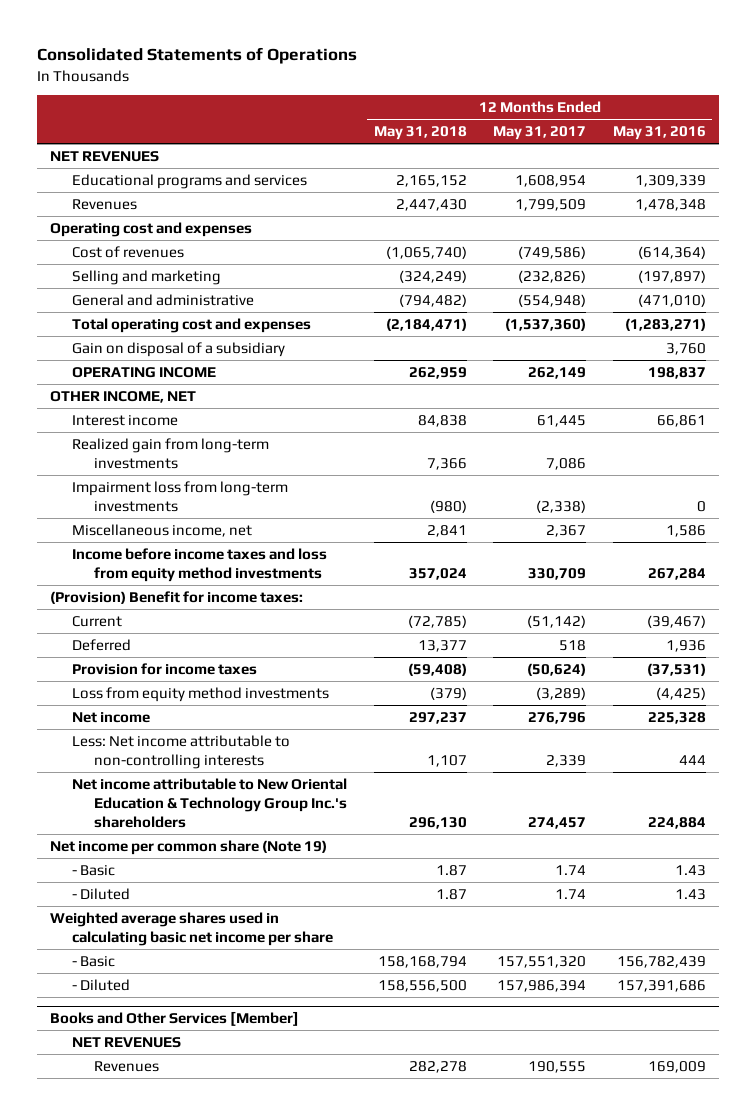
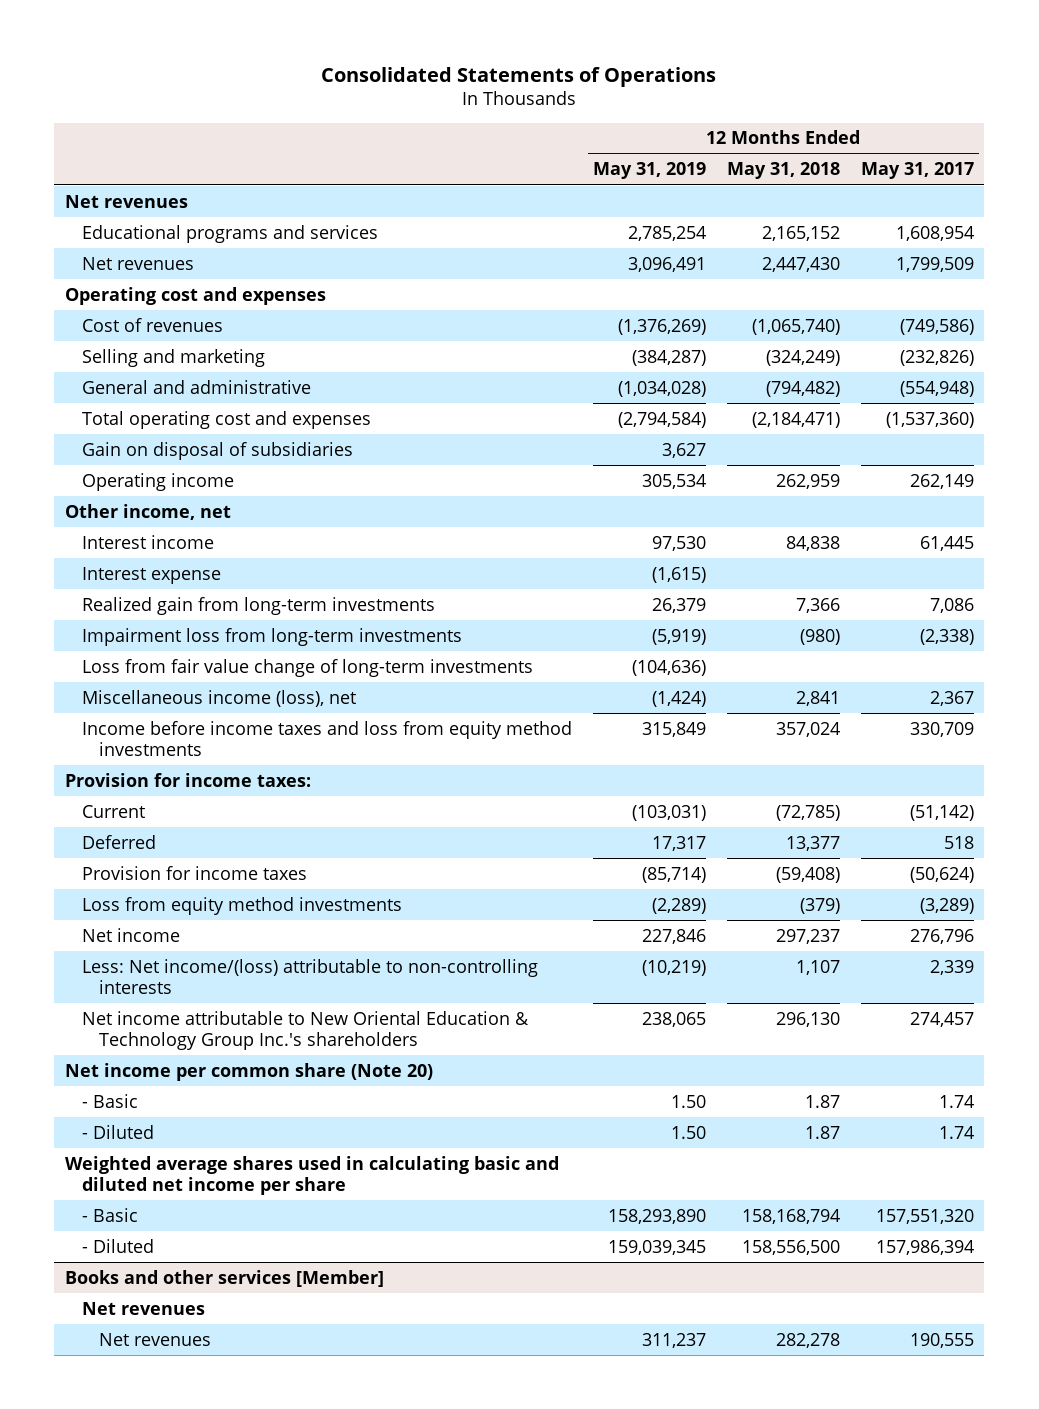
[612,126,706,141] May 31, 2016 -> none
none -> [592,162,706,180] May 31, 2019
[50,150,160,162] NET REVENUES -> [64,194,188,208] Net revenues
[72,198,138,210] Revenues -> [81,256,194,270] Net revenues
[72,341,286,357] Gain on disposal of a subsidiary -> [81,441,353,460] Gain on disposal of subsidiaries
[72,366,217,378] OPERATING INCOME -> [81,472,234,491] Operating income
[50,390,197,403] OTHER INCOME, NET -> [64,503,231,520] Other income, net
none -> [81,566,221,584] Interest expense
none -> [81,658,533,677] Loss from fair value change of long-term investments
[72,523,253,537] Miscellaneous income, net -> [81,689,356,707] Miscellaneous income (loss), net
[50,590,304,604] (Provision) Benefit for income taxes: -> [64,772,311,787] Provision for income taxes:
[72,734,291,769] Less: Net income attributable to non-controlling interests -> [81,958,538,994] Less: Net income/(loss) attributable to non-controlling interests
[50,839,328,855] Net income per common share (Note 19) -> [64,1062,433,1081] Net income per common share (Note 20)
[50,911,334,946] Weighted average shares used in calculating basic net income per share -> [64,1155,559,1195] Weighted average shares used in calculating basic and diluted net income per share
[50,1011,300,1027] Books and Other Services [Member] -> [64,1269,384,1287] Books and other services [Member]
[72,1036,182,1048] NET REVENUES -> [81,1301,205,1315] Net revenues
[93,1060,159,1072] Revenues -> [98,1332,211,1346] Net revenues

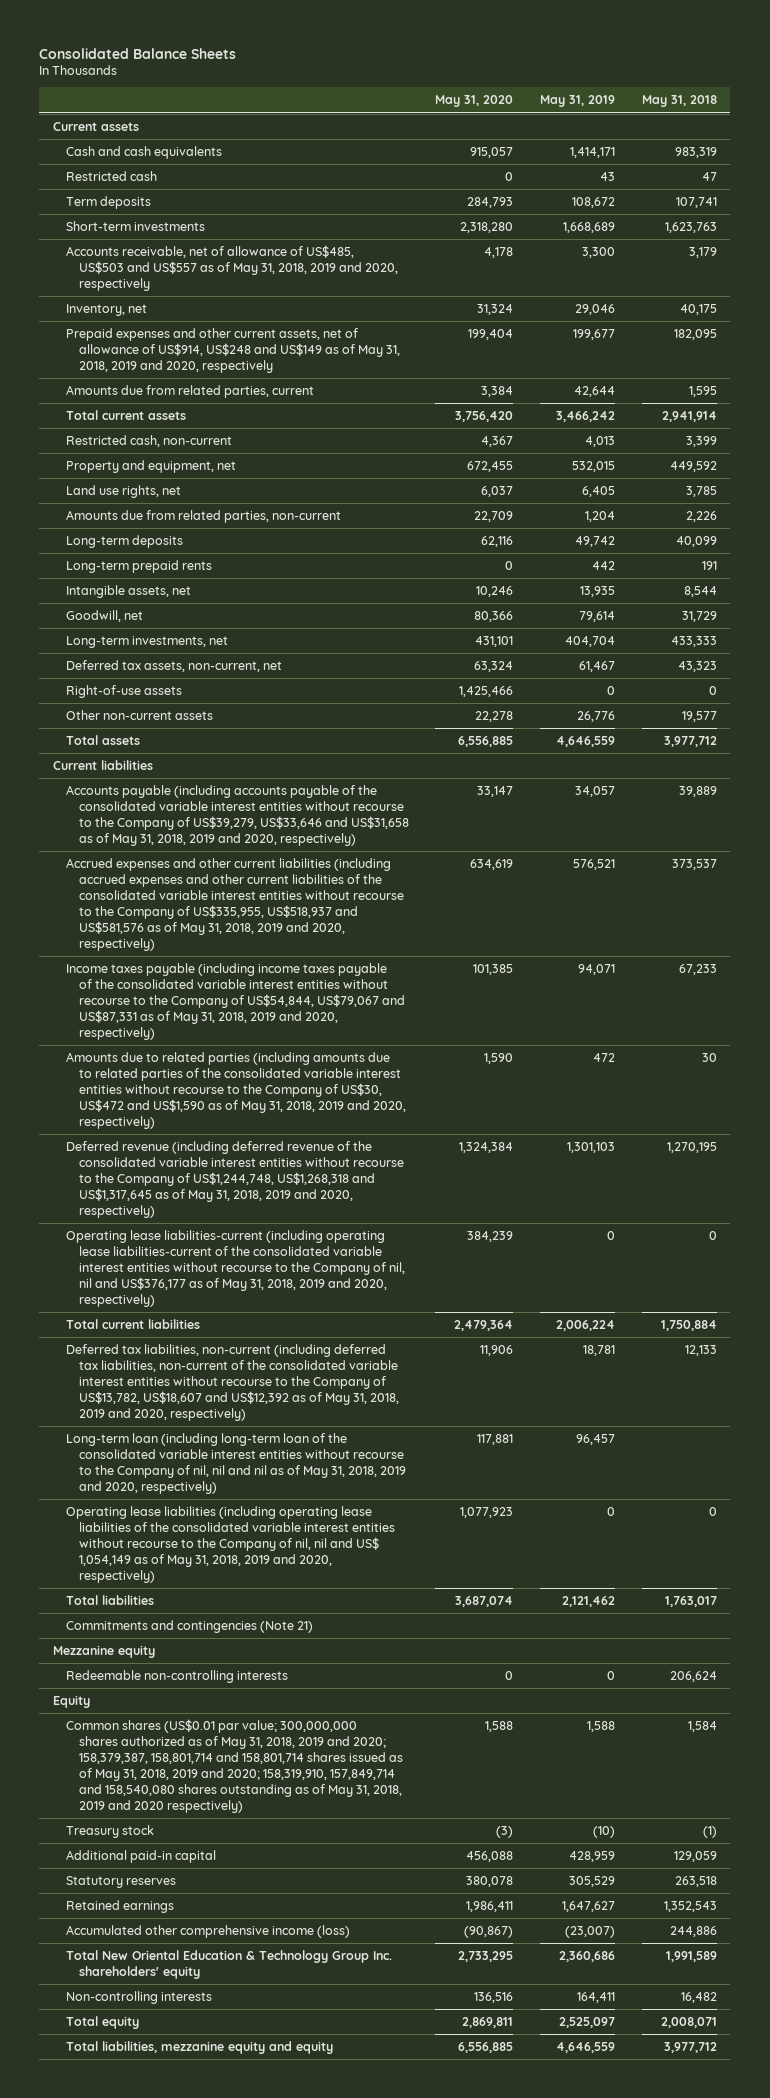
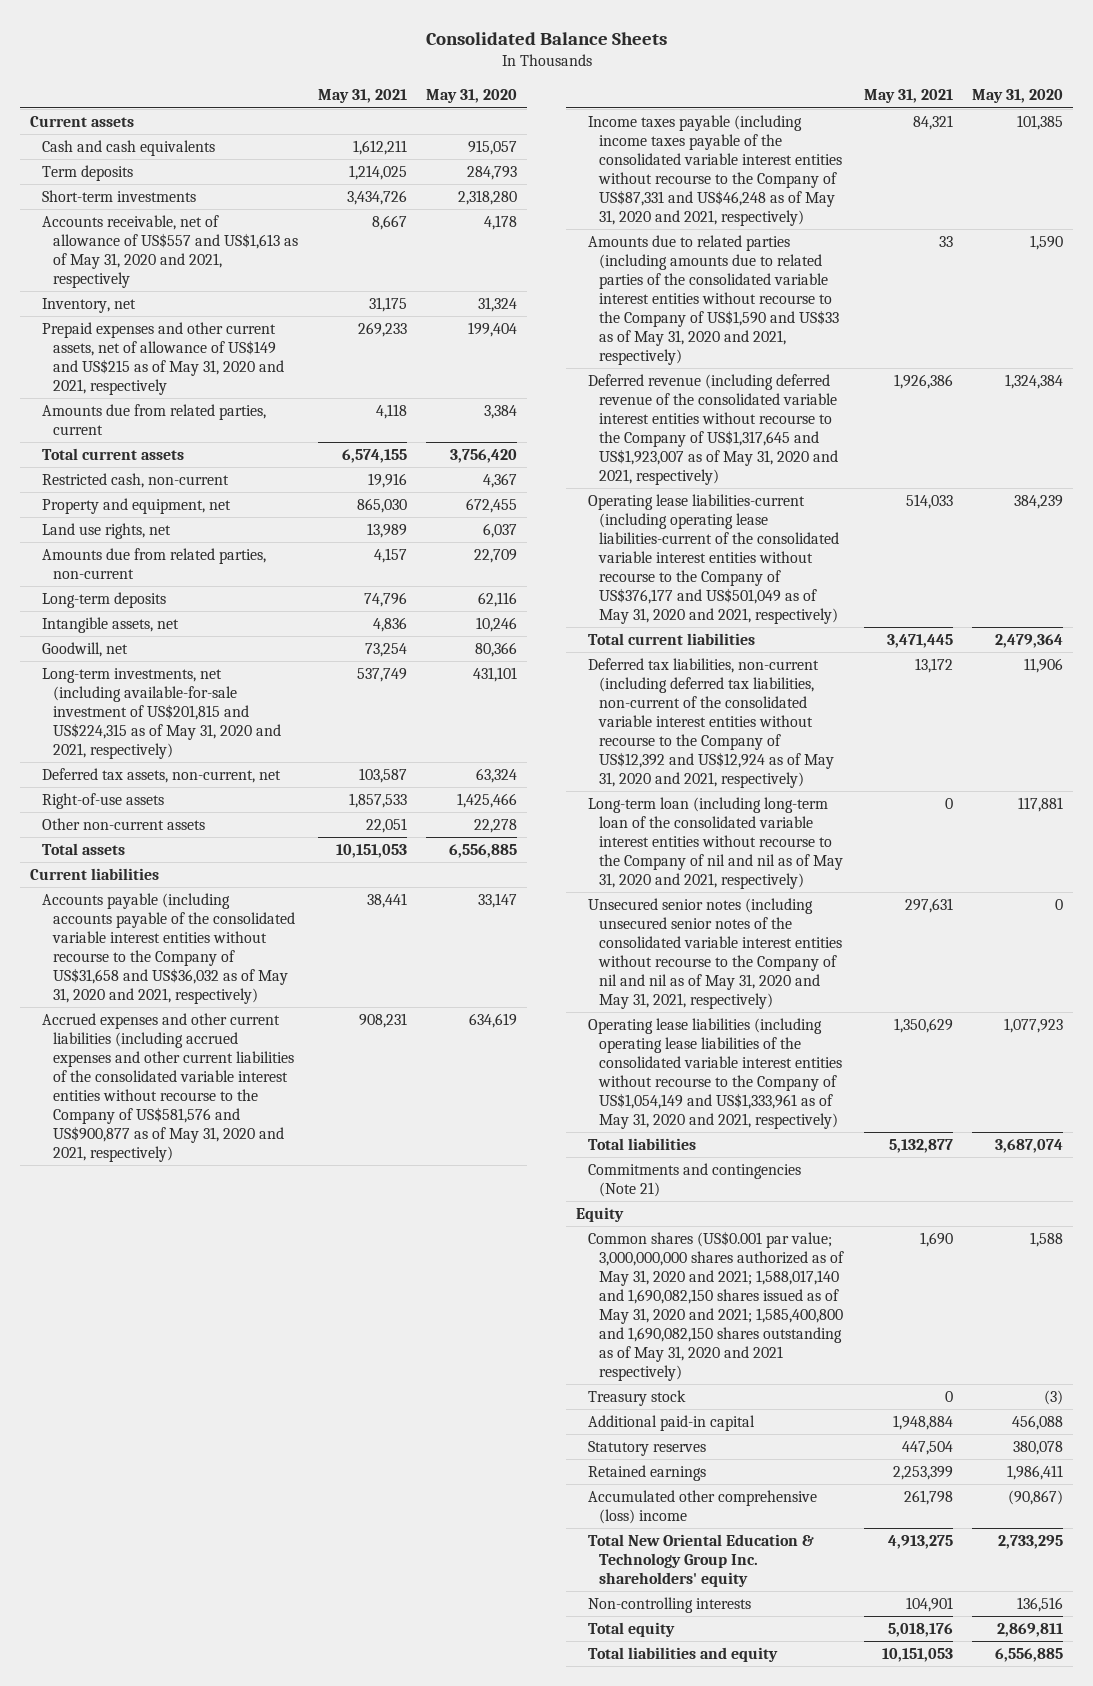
[540,95,616,108] May 31, 2019 -> none
[641,95,717,108] May 31, 2018 -> none
none -> [317,89,407,104] May 31, 2021
[65,170,157,181] Restricted cash -> none
[65,244,398,291] Accounts receivable, net of allowance of US$485, US$503 and US$557 as of May 31, 2018, 2019 and 2020, respectively -> [41,215,299,288] Accounts receivable, net of allowance of US$557 and US$1,613 as of May 31, 2020 and 2021, respectively
[65,327,400,373] Prepaid expenses and other current assets, net of allowance of US$914, US$248 and US$149 as of May 31, 2018, 2019 and 2020, respectively -> [41,322,285,395] Prepaid expenses and other current assets, net of allowance of US$149 and US$215 as of May 31, 2020 and 2021, respectively
[65,559,212,573] Long-term prepaid rents -> none
[65,635,228,648] Long-term investments, net -> [41,668,282,759] Long-term investments, net (including available-for-sale investment of US$201,815 and US$224,315 as of May 31, 2020 and 2021, respectively)
[65,784,409,846] Accounts payable (including accounts payable of the consolidated variable interest entities without recourse to the Company of US$39,279, US$33,646 and US$31,658 as of May 31, 2018, 2019 and 2020, respectively) -> [41,893,296,1004] Accounts payable (including accounts payable of the consolidated variable interest entities without recourse to the Company of US$31,658 and US$36,032 as of May 31, 2020 and 2021, respectively)
[65,857,404,951] Accrued expenses and other current liabilities (including accrued expenses and other current liabilities of the consolidated variable interest entities without recourse to the Company of US$335,955, US$518,937 and US$581,576 as of May 31, 2018, 2019 and 2020, respectively) -> [41,1013,295,1162] Accrued expenses and other current liabilities (including accrued expenses and other current liabilities of the consolidated variable interest entities without recourse to the Company of US$581,576 and US$900,877 as of May 31, 2020 and 2021, respectively)
[65,962,405,1040] Income taxes payable (including income taxes payable of the consolidated variable interest entities without recourse to the Company of US$54,844, US$79,067 and US$87,331 as of May 31, 2018, 2019 and 2020, respectively) -> [587,115,843,226] Income taxes payable (including income taxes payable of the consolidated variable interest entities without recourse to the Company of US$87,331 and US$46,248 as of May 31, 2020 and 2021, respectively)
[65,1051,406,1129] Amounts due to related parties (including amounts due to related parties of the consolidated variable interest entities without recourse to the Company of US$30, US$472 and US$1,590 as of May 31, 2018, 2019 and 2020, respectively) -> [587,235,840,365] Amounts due to related parties (including amounts due to related parties of the consolidated variable interest entities without recourse to the Company of US$1,590 and US$33 as of May 31, 2020 and 2021, respectively)
[65,1140,404,1218] Deferred revenue (including deferred revenue of the consolidated variable interest entities without recourse to the Company of US$1,244,748, US$1,268,318 and US$1,317,645 as of May 31, 2018, 2019 and 2020, respectively) -> [587,374,839,485] Deferred revenue (including deferred revenue of the consolidated variable interest entities without recourse to the Company of US$1,317,645 and US$1,923,007 as of May 31, 2020 and 2021, respectively)
[65,1229,405,1307] Operating lease liabilities-current (including operating lease liabilities-current of the consolidated variable interest entities without recourse to the Company of nil, nil and US$376,177 as of May 31, 2018, 2019 and 2020, respectively) -> [587,494,840,624] Operating lease liabilities-current (including operating lease liabilities-current of the consolidated variable interest entities without recourse to the Company of US$376,177 and US$501,049 as of May 31, 2020 and 2021, respectively)
[65,1343,399,1421] Deferred tax liabilities, non-current (including deferred tax liabilities, non-current of the consolidated variable interest entities without recourse to the Company of US$13,782, US$18,607 and US$12,392 as of May 31, 2018, 2019 and 2020, respectively) -> [587,658,835,788] Deferred tax liabilities, non-current (including deferred tax liabilities, non-current of the consolidated variable interest entities without recourse to the Company of US$12,392 and US$12,924 as of May 31, 2020 and 2021, respectively)
[65,1432,406,1494] Long-term loan (including long-term loan of the consolidated variable interest entities without recourse to the Company of nil, nil and nil as of May 31, 2018, 2019 and 2020, respectively) -> [587,797,844,889] Long-term loan (including long-term loan of the consolidated variable interest entities without recourse to the Company of nil and nil as of May 31, 2020 and 2021, respectively)
none -> [587,898,843,1009] Unsecured senior notes (including unsecured senior notes of the consolidated variable interest entities without recourse to the Company of nil and nil as of May 31, 2020 and May 31, 2021, respectively)
[65,1505,395,1583] Operating lease liabilities (including operating lease liabilities of the consolidated variable interest entities without recourse to the Company of nil, nil and US$ 1,054,149 as of May 31, 2018, 2019 and 2020, respectively) -> [587,1018,843,1129] Operating lease liabilities (including operating lease liabilities of the consolidated variable interest entities without recourse to the Company of US$1,054,149 and US$1,333,961 as of May 31, 2020 and 2021, respectively)
[52,1644,155,1658] Mezzanine equity -> none
[65,1669,288,1683] Redeemable non-controlling interests -> none
[65,1718,403,1813] Common shares (US$0.01 par value; 300,000,000 shares authorized as of May 31, 2018, 2019 and 2020; 158,379,387, 158,801,714 and 158,801,714 shares issued as of May 31, 2018, 2019 and 2020; 158,319,910, 157,849,714 and 158,540,080 shares outstanding as of May 31, 2018, 2019 and 2020 respectively) -> [587,1231,845,1381] Common shares (US$0.001 par value; 3,000,000,000 shares authorized as of May 31, 2020 and 2021; 1,588,017,140 and 1,690,082,150 shares issued as of May 31, 2020 and 2021; 1,585,400,800 and 1,690,082,150 shares outstanding as of May 31, 2020 and 2021 respectively)
[65,1924,350,1938] Accumulated other comprehensive income (loss) -> [587,1490,817,1525] Accumulated other comprehensive (loss) income
[65,2040,333,2054] Total liabilities, mezzanine equity and equity -> [587,1647,778,1663] Total liabilities and equity

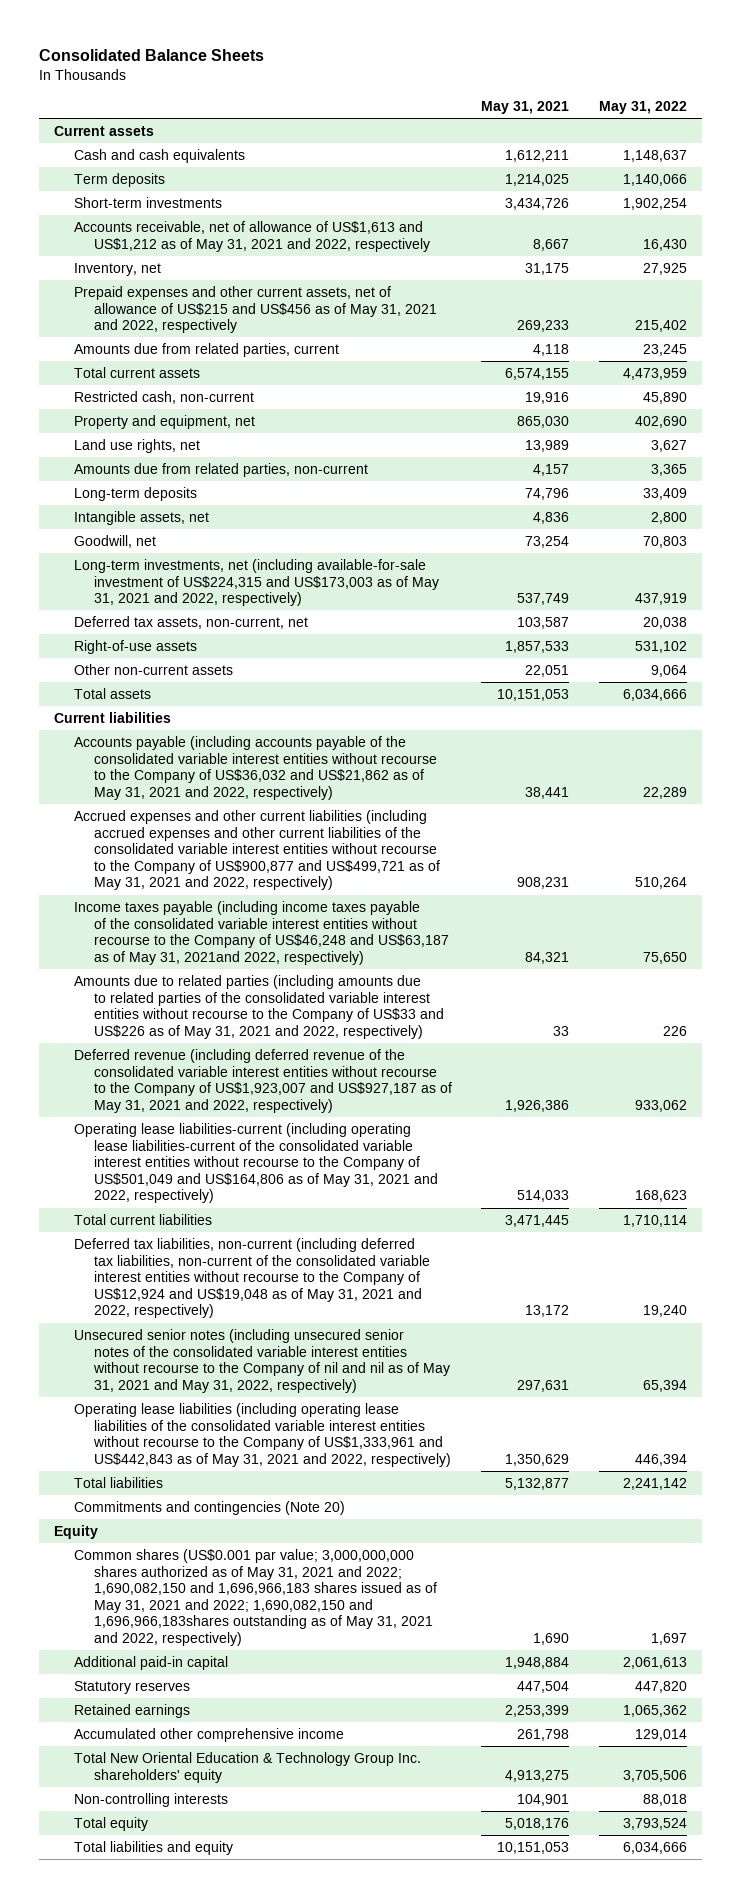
[426,89,518,104] May 31, 2020 -> none
none -> [598,100,687,114] May 31, 2022
[41,215,299,288] Accounts receivable, net of allowance of US$557 and US$1,613 as of May 31, 2020 and 2021, respectively -> [74,220,430,252] Accounts receivable, net of allowance of US$1,613 and US$1,212 as of May 31, 2021 and 2022, respectively
[41,322,285,395] Prepaid expenses and other current assets, net of allowance of US$149 and US$215 as of May 31, 2020 and 2021, respectively -> [74,285,437,334] Prepaid expenses and other current assets, net of allowance of US$215 and US$456 as of May 31, 2021 and 2022, respectively
[41,668,282,759] Long-term investments, net (including available-for-sale investment of US$201,815 and US$224,315 as of May 31, 2020 and 2021, respectively) -> [74,558,439,607] Long-term investments, net (including available-for-sale investment of US$224,315 and US$173,003 as of May 31, 2021 and 2022, respectively)
[41,893,296,1004] Accounts payable (including accounts payable of the consolidated variable interest entities without recourse to the Company of US$31,658 and US$36,032 as of May 31, 2020 and 2021, respectively) -> [74,735,437,800] Accounts payable (including accounts payable of the consolidated variable interest entities without recourse to the Company of US$36,032 and US$21,862 as of May 31, 2021 and 2022, respectively)
[41,1013,295,1162] Accrued expenses and other current liabilities (including accrued expenses and other current liabilities of the consolidated variable interest entities without recourse to the Company of US$581,576 and US$900,877 as of May 31, 2020 and 2021, respectively) -> [74,809,440,891] Accrued expenses and other current liabilities (including accrued expenses and other current liabilities of the consolidated variable interest entities without recourse to the Company of US$900,877 and US$499,721 as of May 31, 2021 and 2022, respectively)
[587,115,843,226] Income taxes payable (including income taxes payable of the consolidated variable interest entities without recourse to the Company of US$87,331 and US$46,248 as of May 31, 2020 and 2021, respectively) -> [74,900,449,965] Income taxes payable (including income taxes payable of the consolidated variable interest entities without recourse to the Company of US$46,248 and US$63,187 as of May 31, 2021and 2022, respectively)
[587,235,840,365] Amounts due to related parties (including amounts due to related parties of the consolidated variable interest entities without recourse to the Company of US$1,590 and US$33 as of May 31, 2020 and 2021, respectively) -> [74,974,444,1039] Amounts due to related parties (including amounts due to related parties of the consolidated variable interest entities without recourse to the Company of US$33 and US$226 as of May 31, 2021 and 2022, respectively)
[587,374,839,485] Deferred revenue (including deferred revenue of the consolidated variable interest entities without recourse to the Company of US$1,317,645 and US$1,923,007 as of May 31, 2020 and 2021, respectively) -> [74,1048,452,1113] Deferred revenue (including deferred revenue of the consolidated variable interest entities without recourse to the Company of US$1,923,007 and US$927,187 as of May 31, 2021 and 2022, respectively)
[587,494,840,624] Operating lease liabilities-current (including operating lease liabilities-current of the consolidated variable interest entities without recourse to the Company of US$376,177 and US$501,049 as of May 31, 2020 and 2021, respectively) -> [74,1122,438,1204] Operating lease liabilities-current (including operating lease liabilities-current of the consolidated variable interest entities without recourse to the Company of US$501,049 and US$164,806 as of May 31, 2021 and 2022, respectively)
[587,797,844,889] Long-term loan (including long-term loan of the consolidated variable interest entities without recourse to the Company of nil and nil as of May 31, 2020 and 2021, respectively) -> none
[587,658,835,788] Deferred tax liabilities, non-current (including deferred tax liabilities, non-current of the consolidated variable interest entities without recourse to the Company of US$12,392 and US$12,924 as of May 31, 2020 and 2021, respectively) -> [74,1237,430,1319] Deferred tax liabilities, non-current (including deferred tax liabilities, non-current of the consolidated variable interest entities without recourse to the Company of US$12,924 and US$19,048 as of May 31, 2021 and 2022, respectively)
[587,898,843,1009] Unsecured senior notes (including unsecured senior notes of the consolidated variable interest entities without recourse to the Company of nil and nil as of May 31, 2020 and May 31, 2021, respectively) -> [74,1328,450,1393] Unsecured senior notes (including unsecured senior notes of the consolidated variable interest entities without recourse to the Company of nil and nil as of May 31, 2021 and May 31, 2022, respectively)
[587,1018,843,1129] Operating lease liabilities (including operating lease liabilities of the consolidated variable interest entities without recourse to the Company of US$1,054,149 and US$1,333,961 as of May 31, 2020 and 2021, respectively) -> [74,1402,451,1467] Operating lease liabilities (including operating lease liabilities of the consolidated variable interest entities without recourse to the Company of US$1,333,961 and US$442,843 as of May 31, 2021 and 2022, respectively)
[587,1163,801,1198] Commitments and contingencies (Note 21) -> [74,1500,346,1515] Commitments and contingencies (Note 20)
[587,1390,686,1407] Treasury stock -> none
[587,1231,845,1381] Common shares (US$0.001 par value; 3,000,000,000 shares authorized as of May 31, 2020 and 2021; 1,588,017,140 and 1,690,082,150 shares issued as of May 31, 2020 and 2021; 1,585,400,800 and 1,690,082,150 shares outstanding as of May 31, 2020 and 2021 respectively) -> [74,1548,437,1647] Common shares (US$0.001 par value; 3,000,000,000 shares authorized as of May 31, 2021 and 2022; 1,690,082,150 and 1,696,966,183 shares issued as of May 31, 2021 and 2022; 1,690,082,150 and 1,696,966,183shares outstanding as of May 31, 2021 and 2022, respectively)
[587,1490,817,1525] Accumulated other comprehensive (loss) income -> [74,1727,345,1742] Accumulated other comprehensive income

